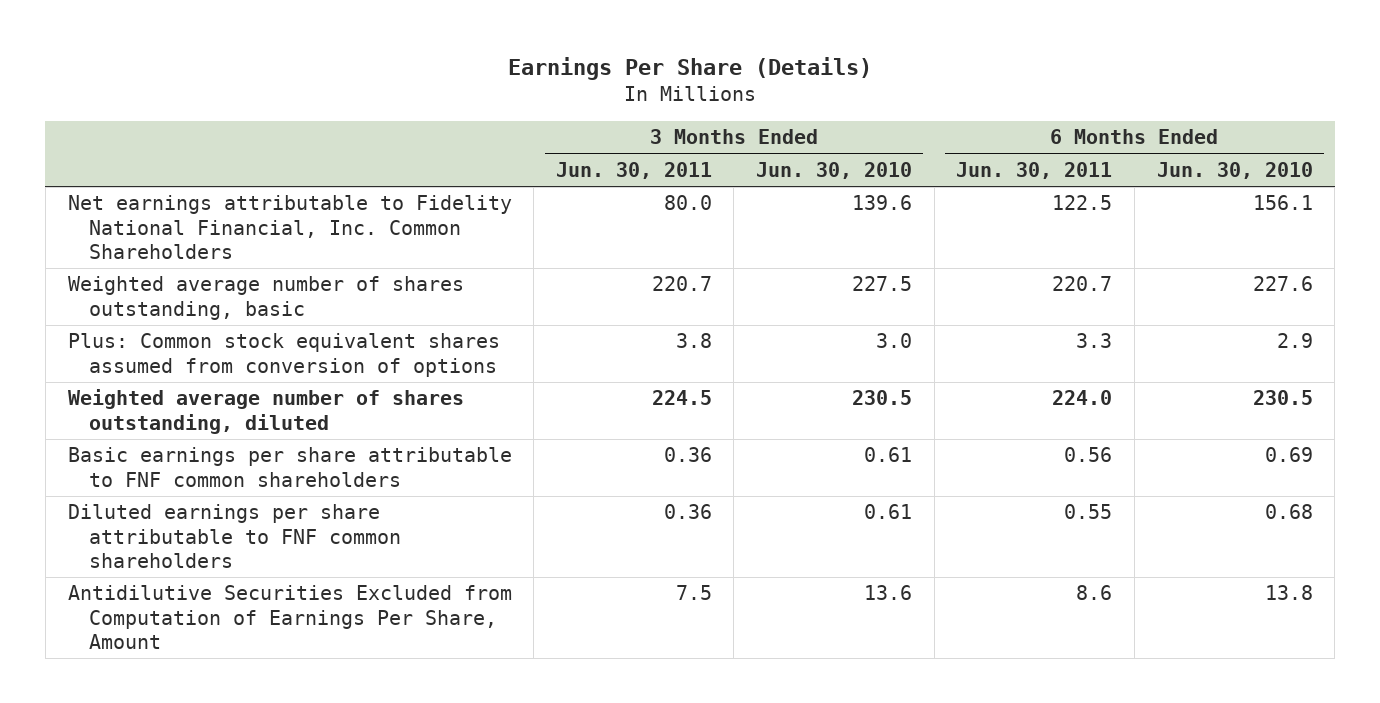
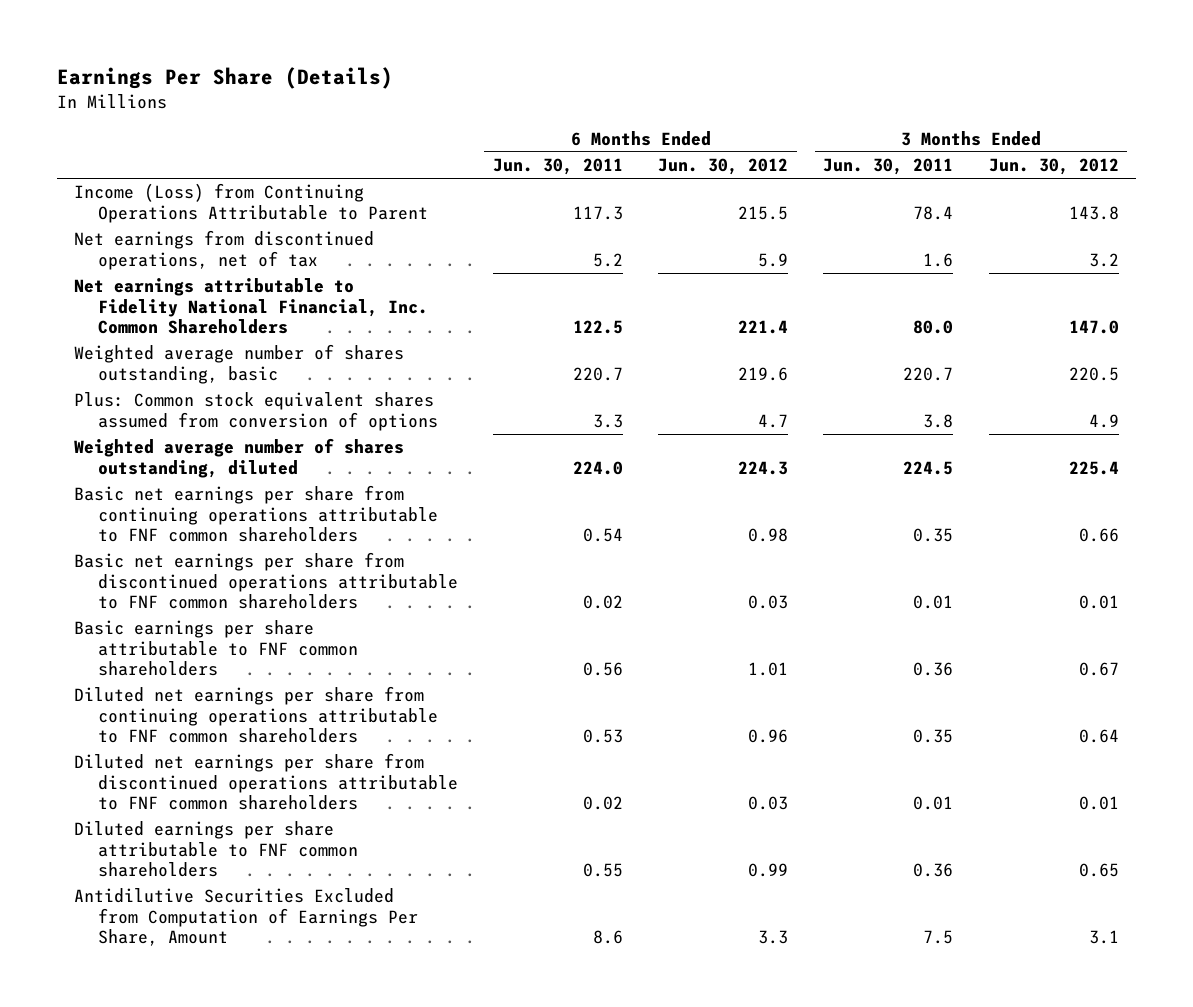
[756,161,913,179] Jun. 30, 2010 -> none
[1156,161,1313,179] Jun. 30, 2010 -> none
none -> [658,158,789,176] Jun. 30, 2012
none -> [988,158,1119,176] Jun. 30, 2012
none -> [74,183,428,223] Income (Loss) from Continuing Operations Attributable to Parent
none -> [74,230,375,270] Net earnings from discontinued operations, net of tax
none -> [74,485,438,543] Basic net earnings per share from continuing operations attributable to FNF common shareholders
none -> [74,552,458,610] Basic net earnings per share from discontinued operations attributable to FNF common shareholders
none -> [74,686,438,744] Diluted net earnings per share from continuing operations attributable to FNF common shareholders
none -> [74,753,458,811] Diluted net earnings per share from discontinued operations attributable to FNF common shareholders

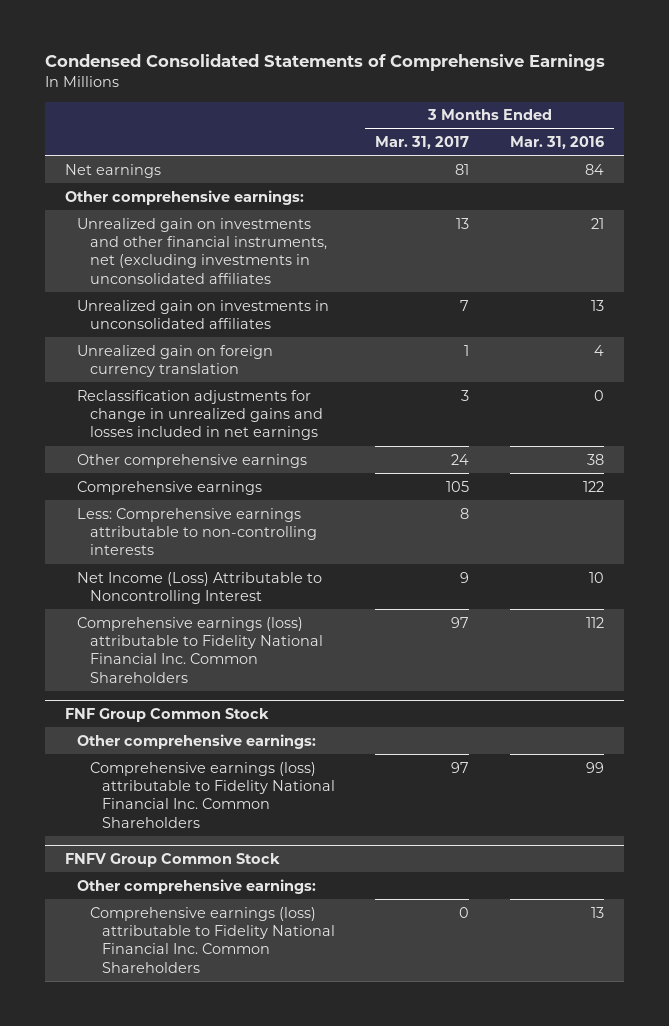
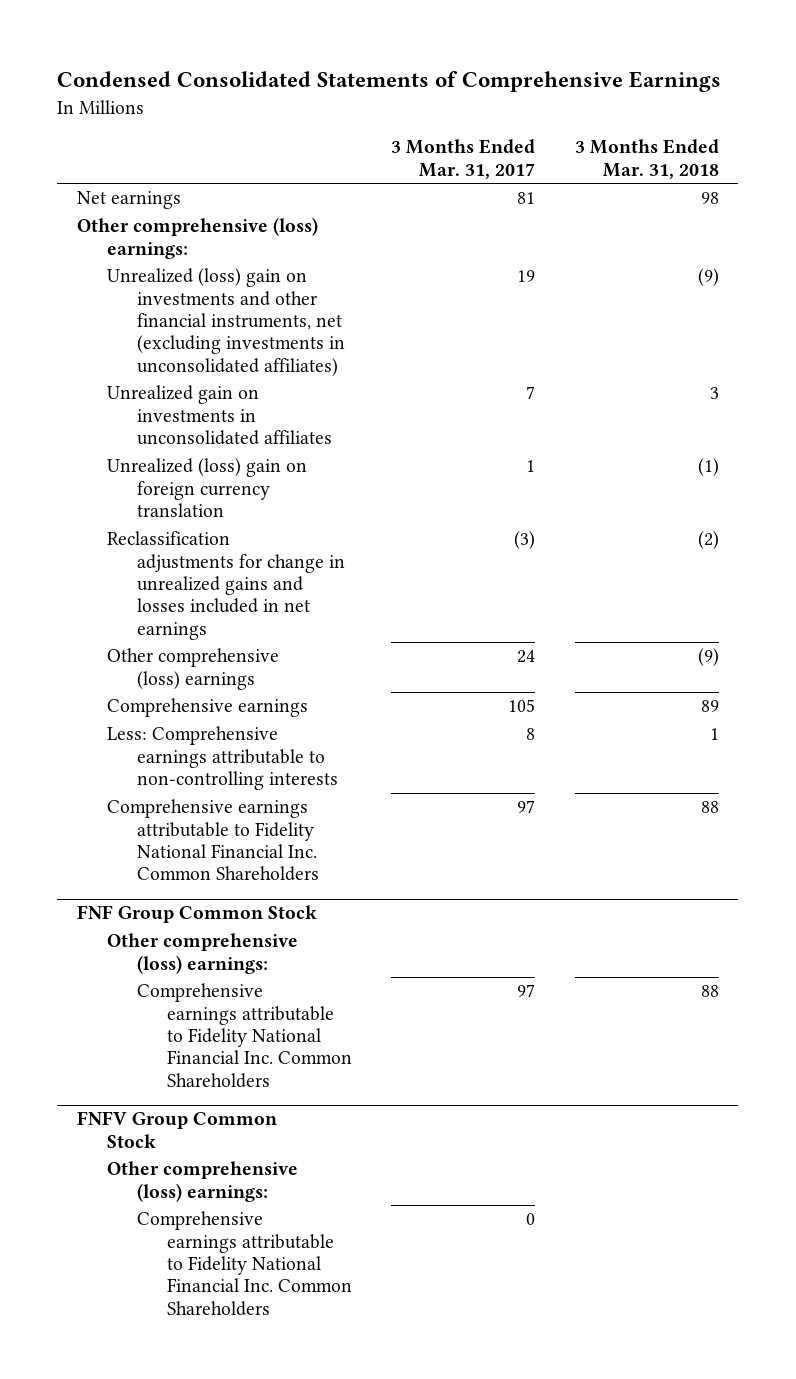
[510,135,605,149] Mar. 31, 2016 -> none
none -> [574,139,719,179] 3 Months Ended Mar. 31, 2018
[65,189,305,205] Other comprehensive earnings: -> [76,217,318,259] Other comprehensive (loss) earnings:
[77,217,327,284] Unrealized gain on investments and other financial instruments, net (excluding investments in unconsolidated affiliates -> [106,268,345,376] Unrealized (loss) gain on investments and other financial instruments, net (excluding investments in unconsolidated affiliates)
[456,217,470,229] 13 -> [517,270,536,283] 19
[77,344,274,377] Unrealized gain on foreign currency translation -> [106,458,307,517] Unrealized (loss) gain on foreign currency translation
[461,389,470,401] 3 -> [514,531,536,550] (3)
[77,453,308,468] Other comprehensive earnings -> [106,648,279,690] Other comprehensive (loss) earnings
[77,571,323,604] Net Income (Loss) Attributable to Noncontrolling Interest -> none
[77,616,323,683] Comprehensive earnings (loss) attributable to Fidelity National Financial Inc. Common Shareholders -> [106,799,319,882] Comprehensive earnings attributable to Fidelity National Financial Inc. Common Shareholders
[77,733,317,749] Other comprehensive earnings: -> [106,933,298,974] Other comprehensive (loss) earnings:
[89,761,335,828] Comprehensive earnings (loss) attributable to Fidelity National Financial Inc. Common Shareholders -> [136,983,352,1088] Comprehensive earnings attributable to Fidelity National Financial Inc. Common Shareholders
[77,878,317,894] Other comprehensive earnings: -> [106,1161,298,1202] Other comprehensive (loss) earnings:
[89,906,335,973] Comprehensive earnings (loss) attributable to Fidelity National Financial Inc. Common Shareholders -> [136,1211,352,1316] Comprehensive earnings attributable to Fidelity National Financial Inc. Common Shareholders

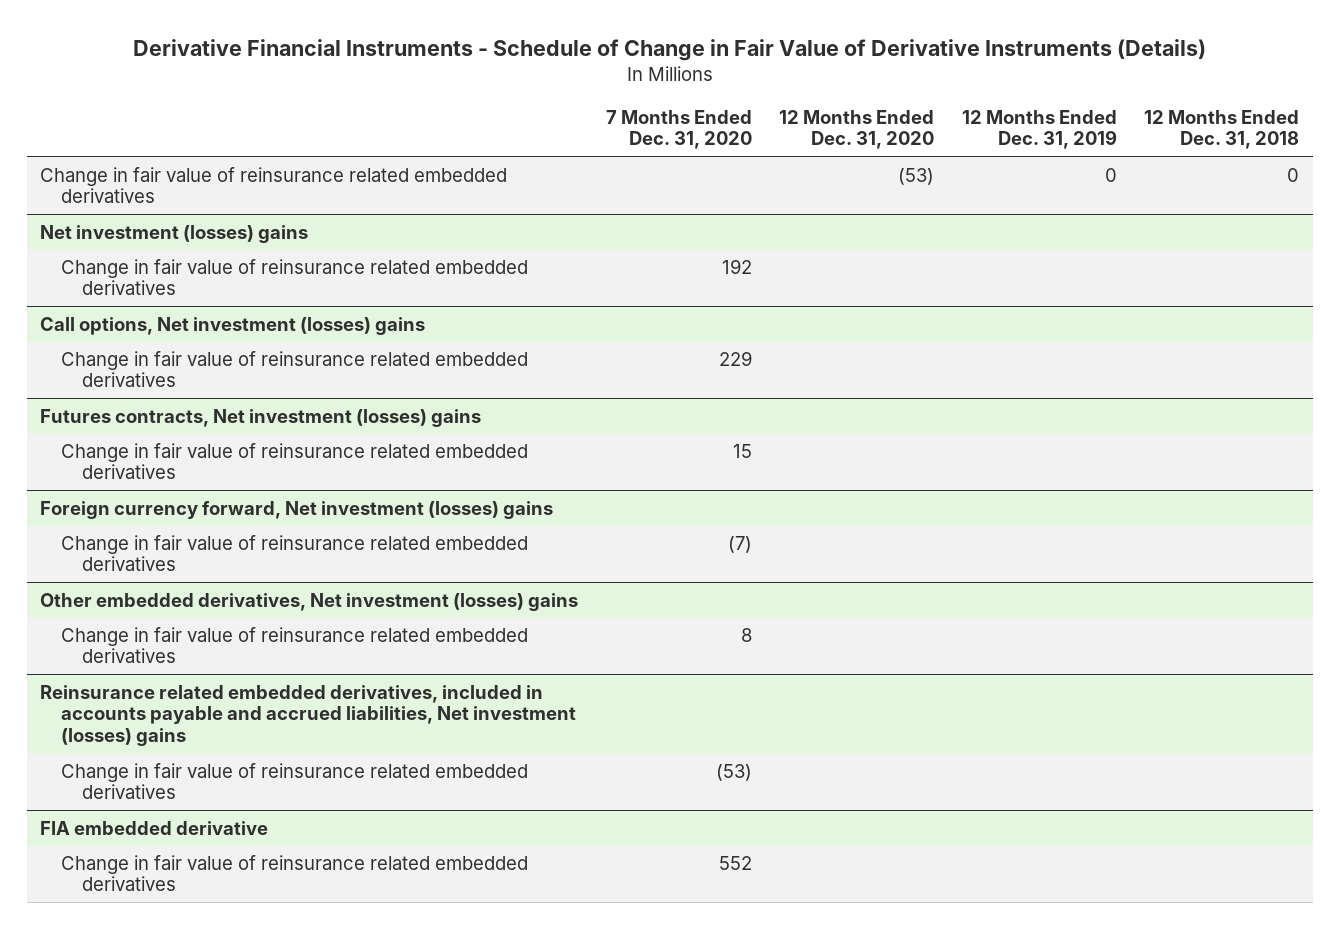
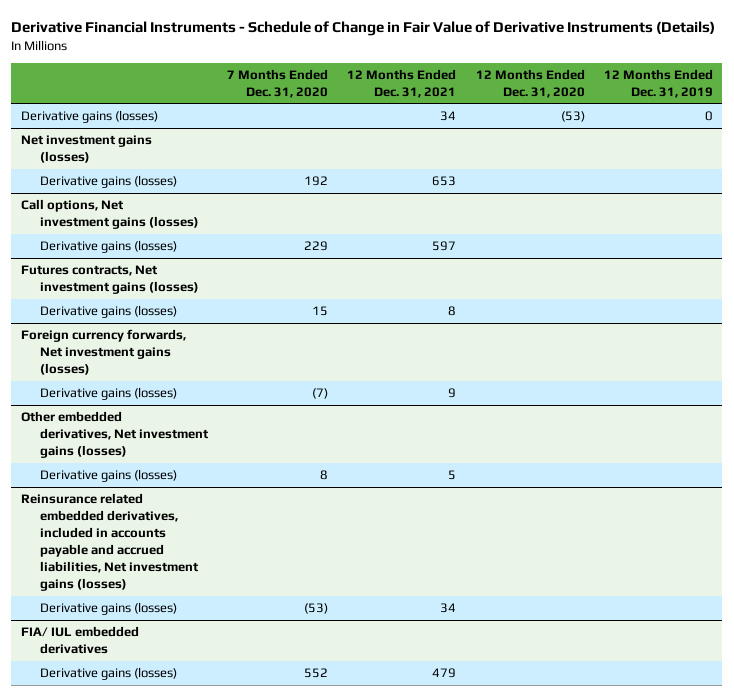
[1144,109,1300,150] 12 Months Ended Dec. 31, 2018 -> none
none -> [347,68,457,98] 12 Months Ended Dec. 31, 2021
[40,166,508,204] Change in fair value of reinsurance related embedded derivatives -> [20,110,158,124] Derivative gains (losses)
[40,224,309,243] Net investment (losses) gains -> [20,135,152,164] Net investment gains (losses)
[61,258,529,296] Change in fair value of reinsurance related embedded derivatives -> [40,175,178,189] Derivative gains (losses)
[40,316,426,335] Call options, Net investment (losses) gains -> [20,199,200,230] Call options, Net investment gains (losses)
[61,350,529,388] Change in fair value of reinsurance related embedded derivatives -> [40,240,178,254] Derivative gains (losses)
[40,408,482,427] Futures contracts, Net investment (losses) gains -> [20,265,200,295] Futures contracts, Net investment gains (losses)
[61,442,529,480] Change in fair value of reinsurance related embedded derivatives -> [40,305,178,319] Derivative gains (losses)
[40,500,554,519] Foreign currency forward, Net investment (losses) gains -> [20,329,186,376] Foreign currency forwards, Net investment gains (losses)
[61,534,529,572] Change in fair value of reinsurance related embedded derivatives -> [40,387,178,401] Derivative gains (losses)
[40,592,579,611] Other embedded derivatives, Net investment (losses) gains -> [20,411,210,459] Other embedded derivatives, Net investment gains (losses)
[61,626,529,664] Change in fair value of reinsurance related embedded derivatives -> [40,469,178,483] Derivative gains (losses)
[40,684,577,746] Reinsurance related embedded derivatives, included in accounts payable and accrued liabilities, Net investment (losses) gains -> [20,493,200,592] Reinsurance related embedded derivatives, included in accounts payable and accrued liabilities, Net investment gains (losses)
[61,762,529,800] Change in fair value of reinsurance related embedded derivatives -> [40,602,178,616] Derivative gains (losses)
[40,820,269,835] FIA embedded derivative -> [20,626,139,655] FIA/ IUL embedded derivatives
[61,854,529,892] Change in fair value of reinsurance related embedded derivatives -> [40,667,178,681] Derivative gains (losses)

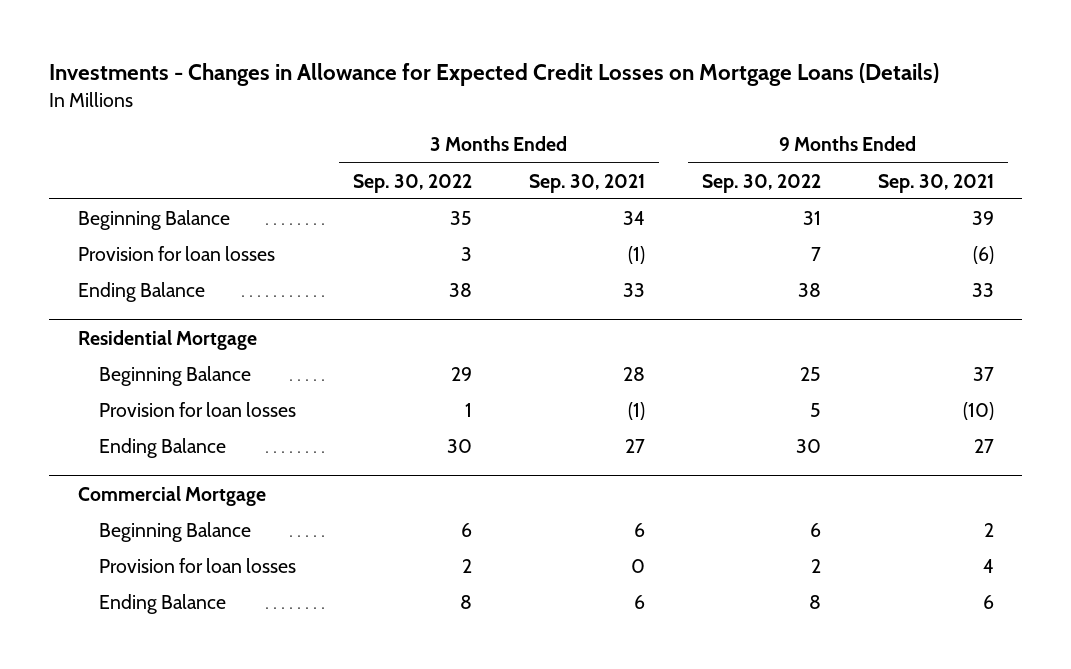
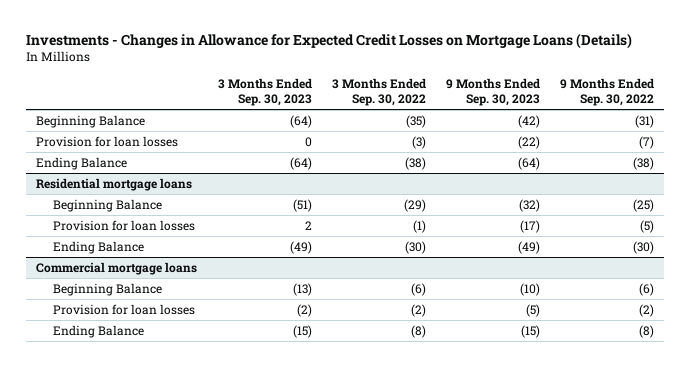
[528,173,645,193] Sep. 30, 2021 -> none
[877,173,994,193] Sep. 30, 2021 -> none
none -> [217,78,312,107] 3 Months Ended Sep. 30, 2023
none -> [445,78,540,107] 9 Months Ended Sep. 30, 2023
[450,211,473,226] 35 -> [405,114,426,128] (35)
[802,211,821,226] 31 -> [635,114,655,128] (31)
[461,247,473,262] 3 -> [411,135,426,149] (3)
[810,247,821,262] 7 -> [639,135,655,149] (7)
[449,283,473,298] 38 -> [404,156,426,170] (38)
[797,283,821,298] 38 -> [633,156,655,170] (38)
[77,329,257,350] Residential Mortgage -> [36,177,193,191] Residential mortgage loans
[451,367,473,382] 29 -> [403,198,426,212] (29)
[799,367,821,382] 25 -> [633,198,655,212] (25)
[465,403,473,418] 1 -> [412,219,426,233] (1)
[809,403,821,418] 5 -> [640,219,655,233] (5)
[447,439,473,454] 30 -> [404,240,426,254] (30)
[795,439,821,454] 30 -> [633,240,655,254] (30)
[77,485,266,506] Commercial Mortgage -> [36,261,198,275] Commercial mortgage loans
[461,523,473,538] 6 -> [410,282,426,296] (6)
[809,523,821,538] 6 -> [639,282,655,296] (6)
[462,559,473,574] 2 -> [410,303,426,317] (2)
[810,559,821,574] 2 -> [639,303,655,317] (2)
[460,595,473,610] 8 -> [410,324,426,338] (8)
[808,595,821,610] 8 -> [639,324,655,338] (8)

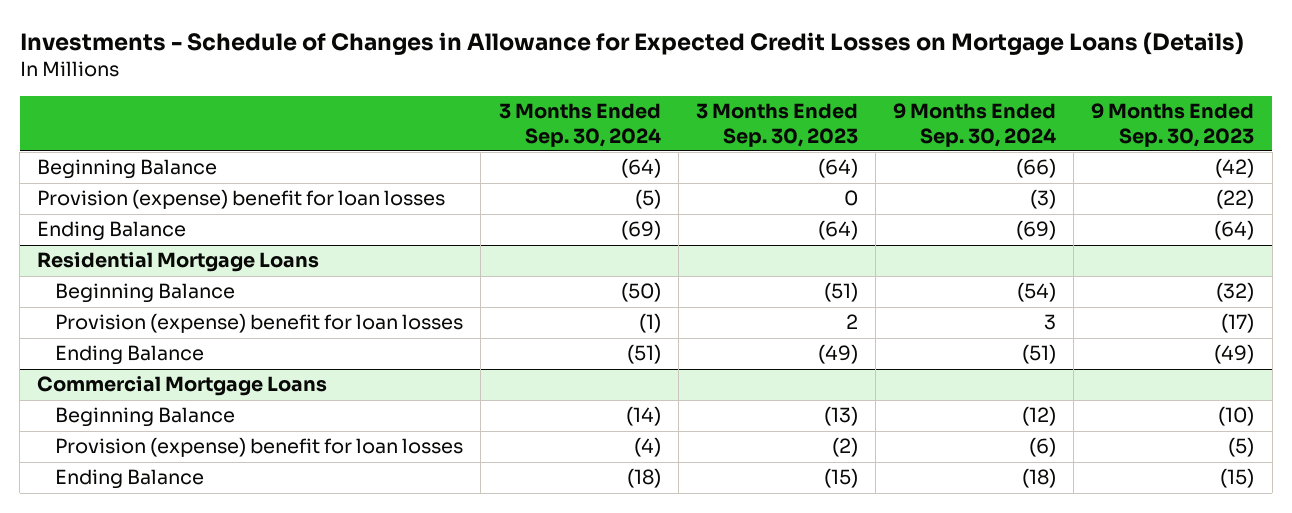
[26,32,633,49] Investments - Changes in Allowance for Expected Credit Losses on Mortgage Loans (Details) -> [19,31,1244,55] Investments - Schedule of Changes in Allowance for Expected Credit Losses on Mortgage Loans (Details)
[331,78,426,107] 3 Months Ended Sep. 30, 2022 -> none
[560,78,655,107] 9 Months Ended Sep. 30, 2022 -> none
none -> [498,103,661,147] 3 Months Ended Sep. 30, 2024
none -> [893,103,1057,147] 9 Months Ended Sep. 30, 2024
[36,135,179,147] Provision for loan losses -> [37,189,446,210] Provision (expense) benefit for loan losses
[36,177,193,191] Residential mortgage loans -> [37,252,320,273] Residential Mortgage Loans
[53,219,196,231] Provision for loan losses -> [55,313,464,334] Provision (expense) benefit for loan losses
[36,261,198,275] Commercial mortgage loans -> [37,376,328,397] Commercial Mortgage Loans
[53,303,196,315] Provision for loan losses -> [55,437,464,458] Provision (expense) benefit for loan losses

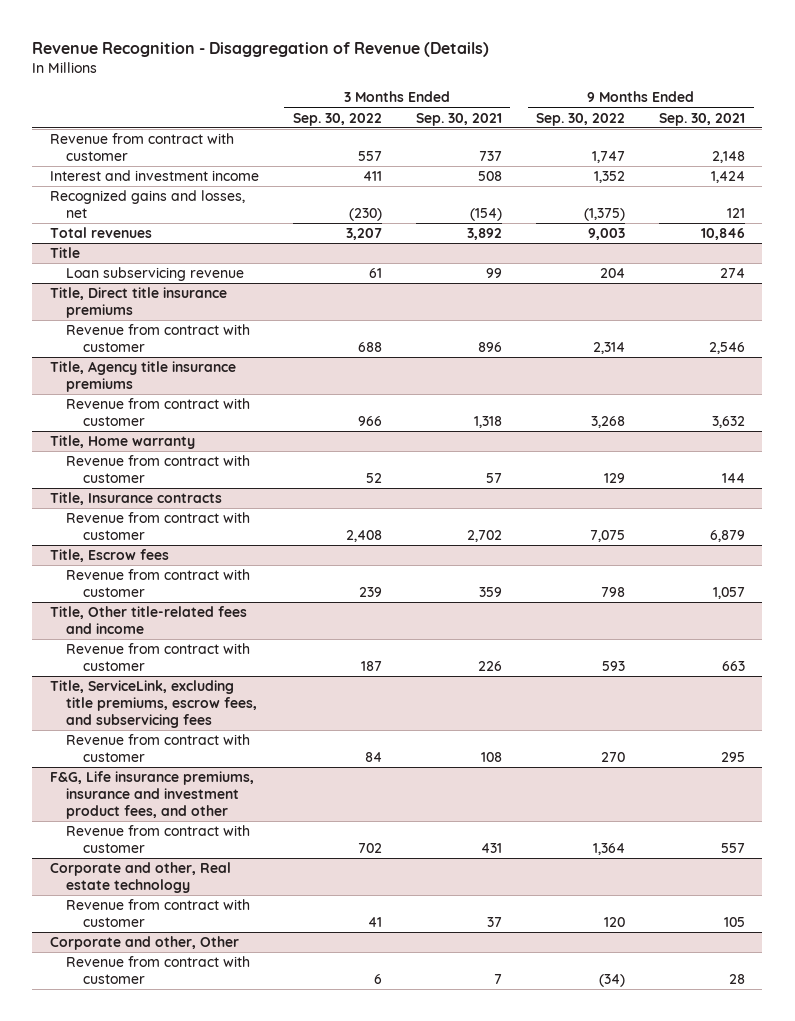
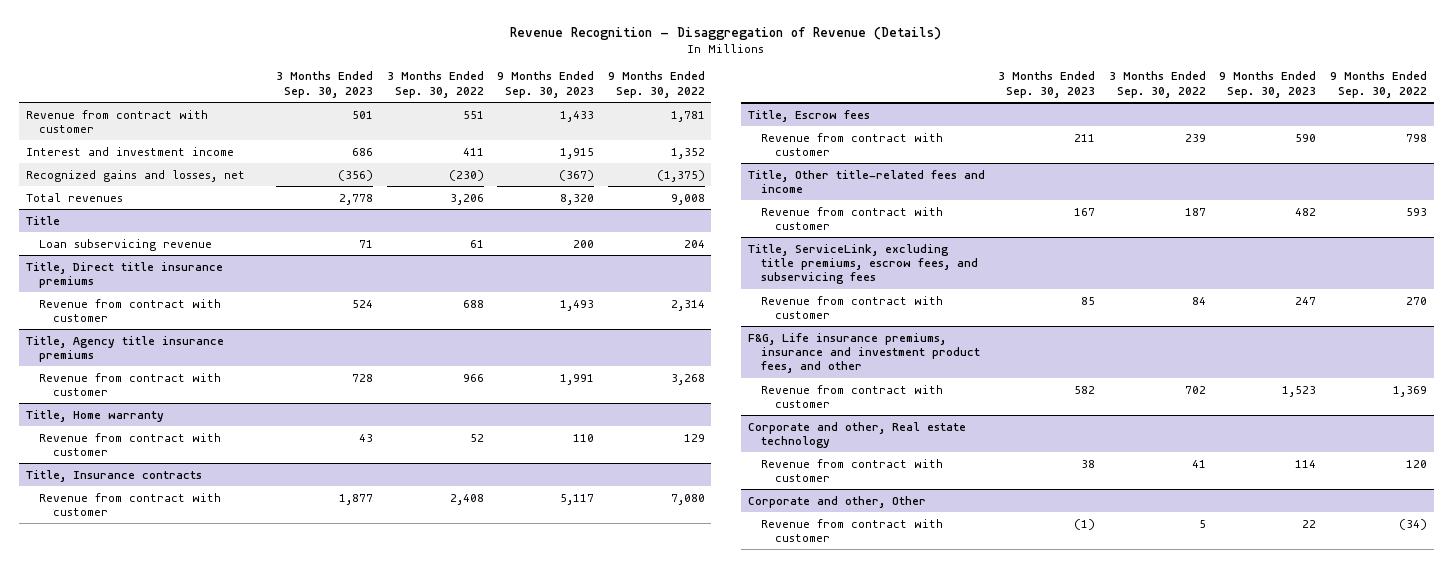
[415,112,502,126] Sep. 30, 2021 -> none
[659,112,746,126] Sep. 30, 2021 -> none
none -> [276,71,374,98] 3 Months Ended Sep. 30, 2023
none -> [497,71,595,98] 9 Months Ended Sep. 30, 2023
[357,150,382,161] 557 -> [462,110,484,119] 551
[592,150,626,163] 1,747 -> [670,110,705,122] 1,781
[345,228,382,241] 3,207 -> [449,193,484,205] 3,206
[588,228,626,241] 9,003 -> [670,193,705,205] 9,008
[590,529,626,542] 7,075 -> [670,493,705,505] 7,080
[593,842,626,855] 1,364 -> [1392,385,1427,397] 1,369
[373,973,382,984] 6 -> [1198,519,1206,528] 5

